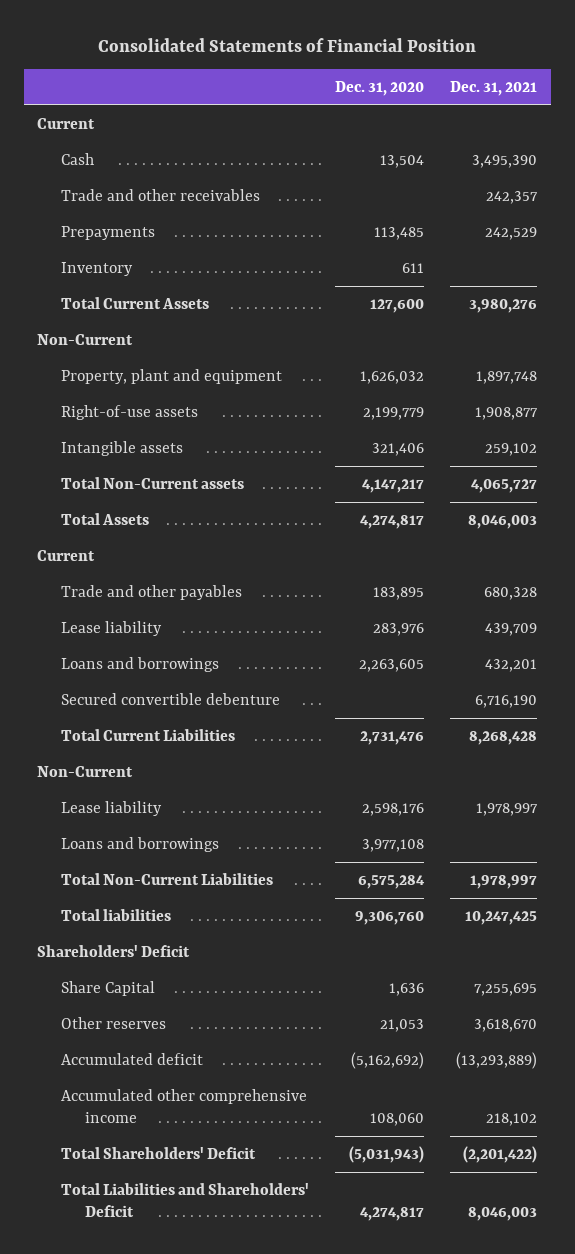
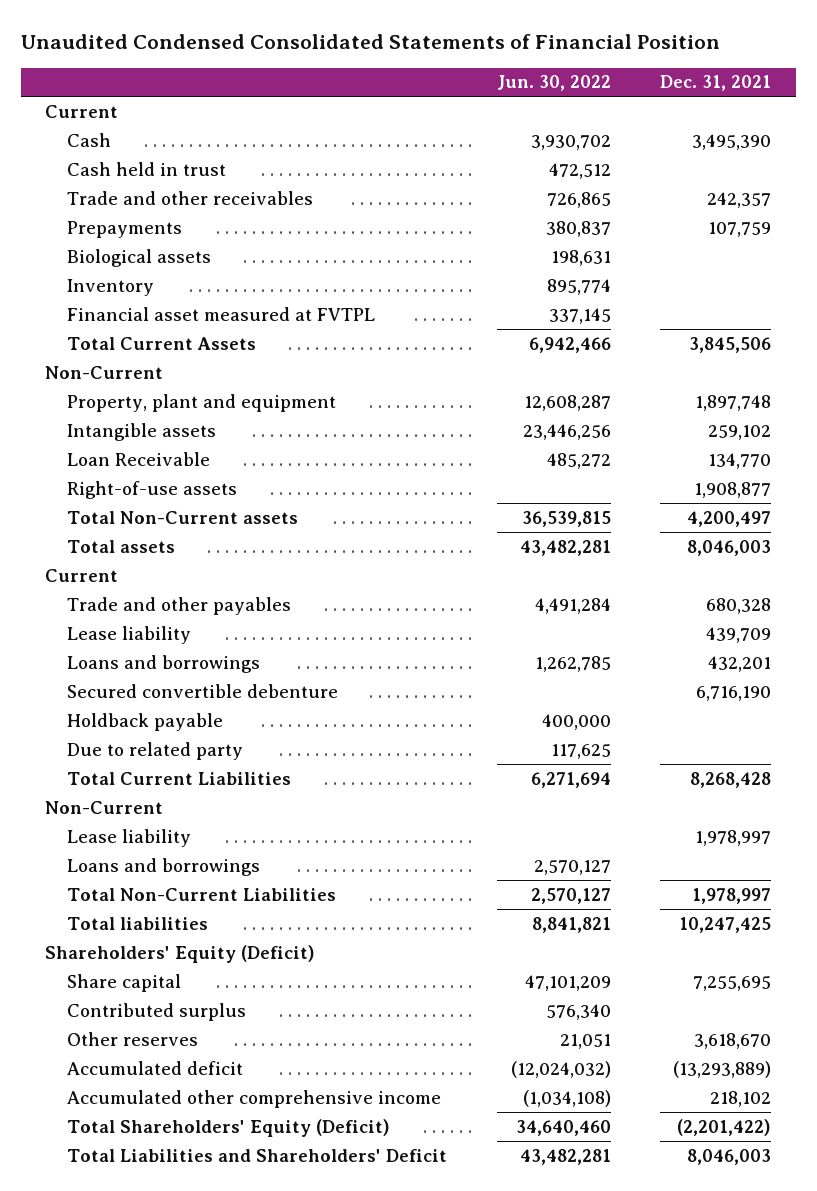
[98,37,477,52] Consolidated Statements of Financial Position -> [20,34,720,50] Unaudited Condensed Consolidated Statements of Financial Position
[335,80,425,96] Dec. 31, 2020 -> none
none -> [496,75,611,92] Jun. 30, 2022
none -> [67,161,227,176] Cash held in trust
[485,226,538,240] 242,529 -> [708,221,772,237] 107,759
none -> [67,248,212,267] Biological assets
none -> [67,306,376,321] Financial asset measured at FVTPL
[469,298,538,313] 3,980,276 -> [689,336,772,353] 3,845,506
none -> [67,451,211,466] Loan Receivable
[61,404,199,420] Right-of-use assets -> [67,480,238,499] Right-of-use assets
[471,478,538,493] 4,065,727 -> [687,510,772,527] 4,200,497
[61,512,150,525] Total Assets -> [67,539,176,553] Total assets
none -> [67,712,224,731] Holdback payable
none -> [67,741,244,760] Due to related party
[37,944,191,957] Shareholders' Deficit -> [45,944,316,963] Shareholders' Equity (Deficit)
[61,980,156,996] Share Capital -> [67,973,182,992] Share capital
none -> [67,1002,247,1021] Contributed surplus
[61,1146,257,1159] Total Shareholders' Deficit -> [67,1118,391,1137] Total Shareholders' Equity (Deficit)

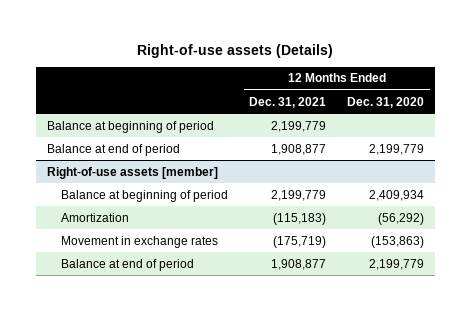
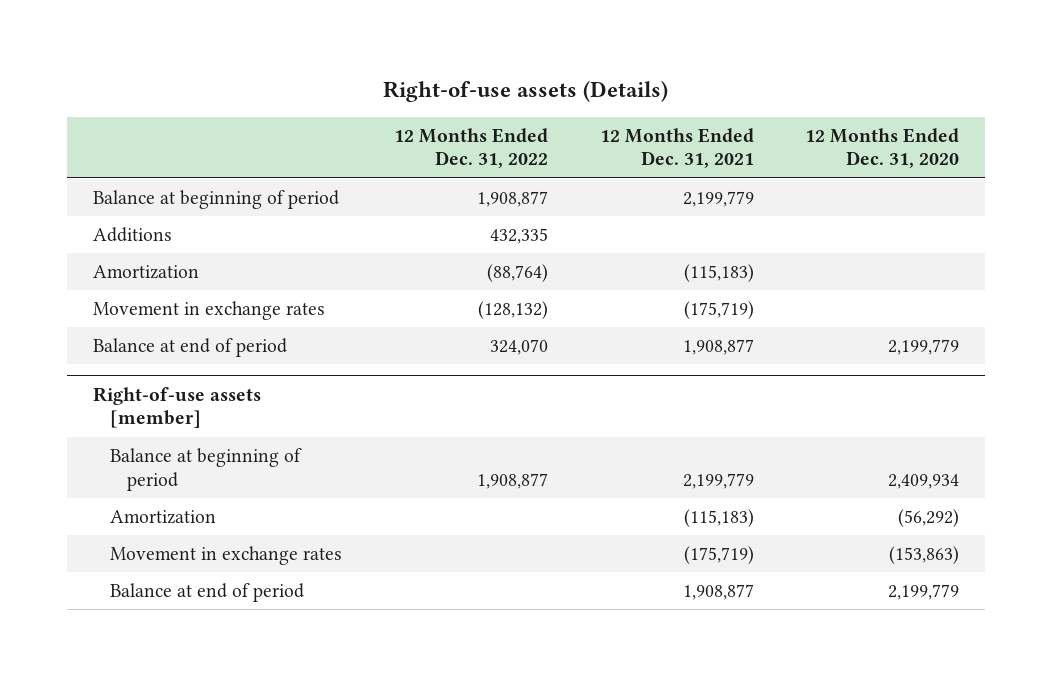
none -> [393,127,548,169] 12 Months Ended Dec. 31, 2022
none -> [93,227,173,243] Additions
none -> [93,265,200,280] Amortization
none -> [93,301,326,321] Movement in exchange rates

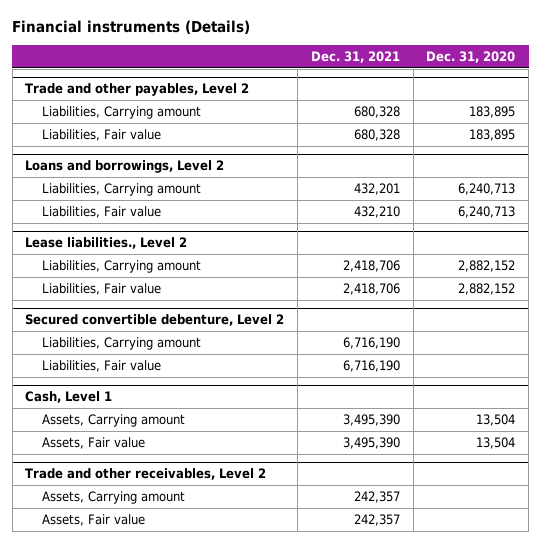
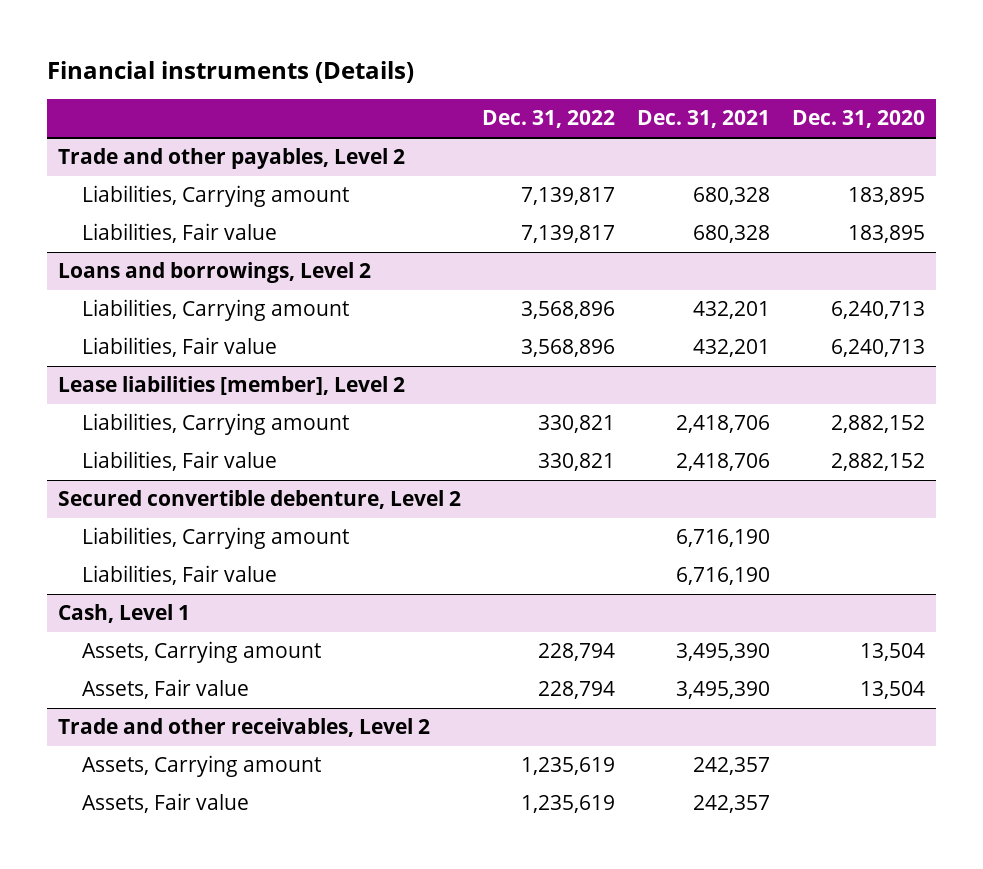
none -> [482,110,616,129] Dec. 31, 2022
[353,206,400,219] 432,210 -> [693,339,771,358] 432,201
[25,237,188,250] Lease liabilities., Level 2 -> [57,376,405,396] Lease liabilities [member], Level 2

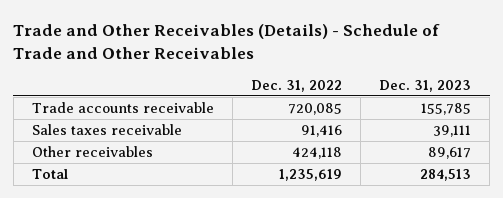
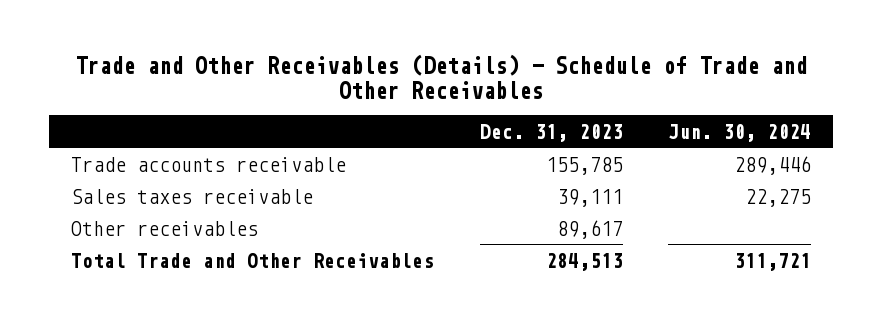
[251,79,343,92] Dec. 31, 2022 -> none
none -> [667,123,811,142] Jun. 30, 2024
[31,169,68,180] Total -> [71,252,435,268] Total Trade and Other Receivables

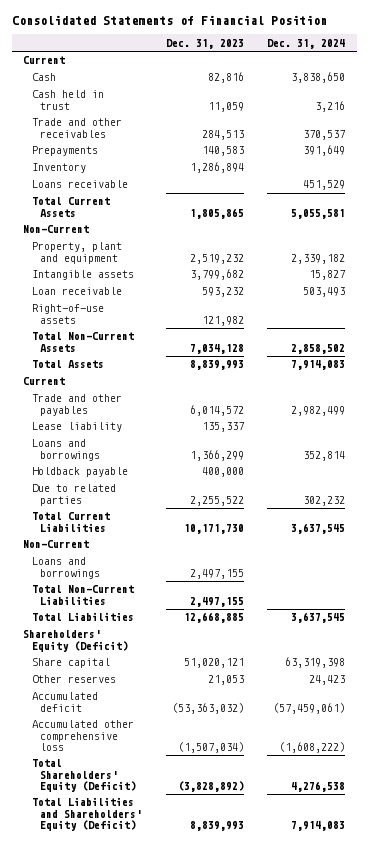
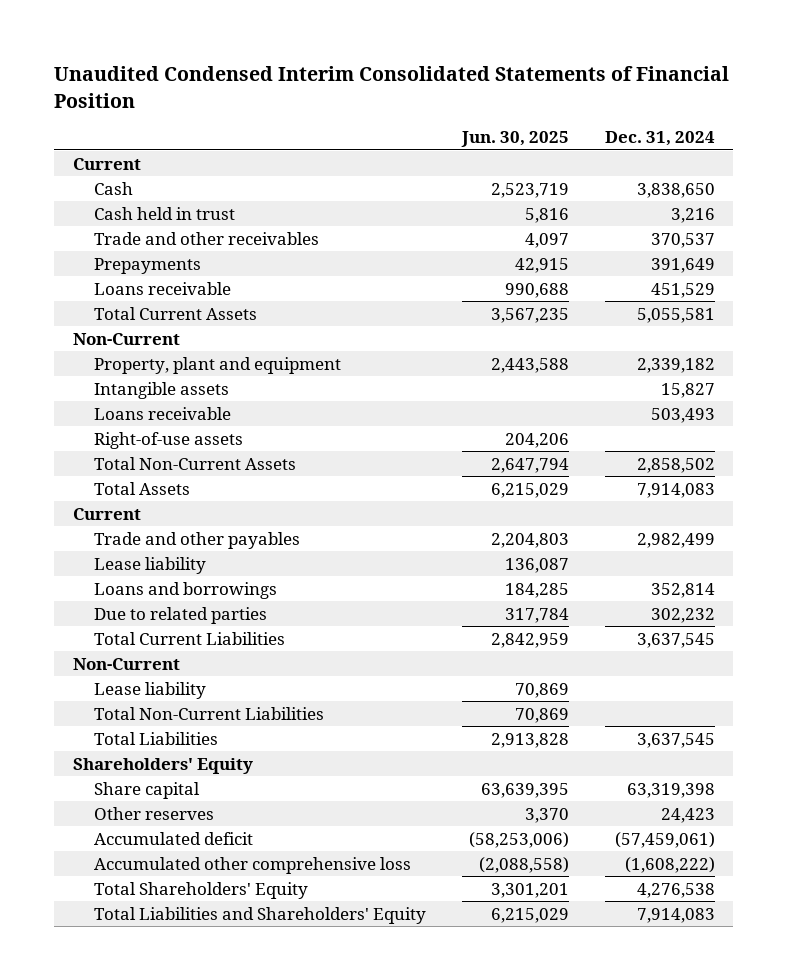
[11,15,327,26] Consolidated Statements of Financial Position -> [54,66,730,108] Unaudited Condensed Interim Consolidated Statements of Financial Position
[165,38,244,49] Dec. 31, 2023 -> none
none -> [461,131,570,148] Jun. 30, 2025
[31,163,86,174] Inventory -> none
[31,287,122,296] Loan receivable -> [93,406,231,420] Loans receivable
[31,467,128,478] Holdback payable -> none
[31,557,101,579] Loans and borrowings -> none
none -> [93,681,206,699] Lease liability
[23,630,128,652] Shareholders' Equity (Deficit) -> [72,757,253,774] Shareholders' Equity
[31,759,137,793] Total Shareholders' Equity (Deficit) -> [93,881,308,899] Total Shareholders' Equity
[31,797,143,832] Total Liabilities and Shareholders' Equity (Deficit) -> [93,906,426,924] Total Liabilities and Shareholders' Equity

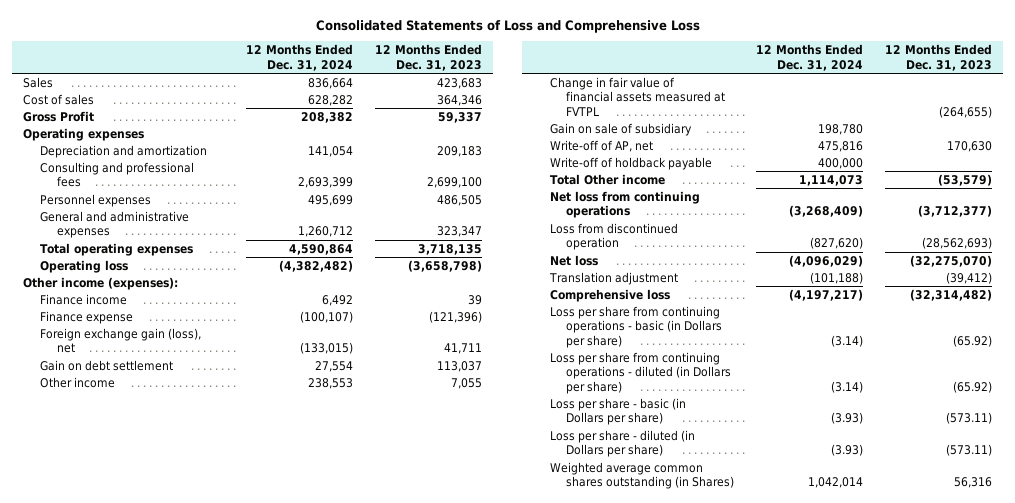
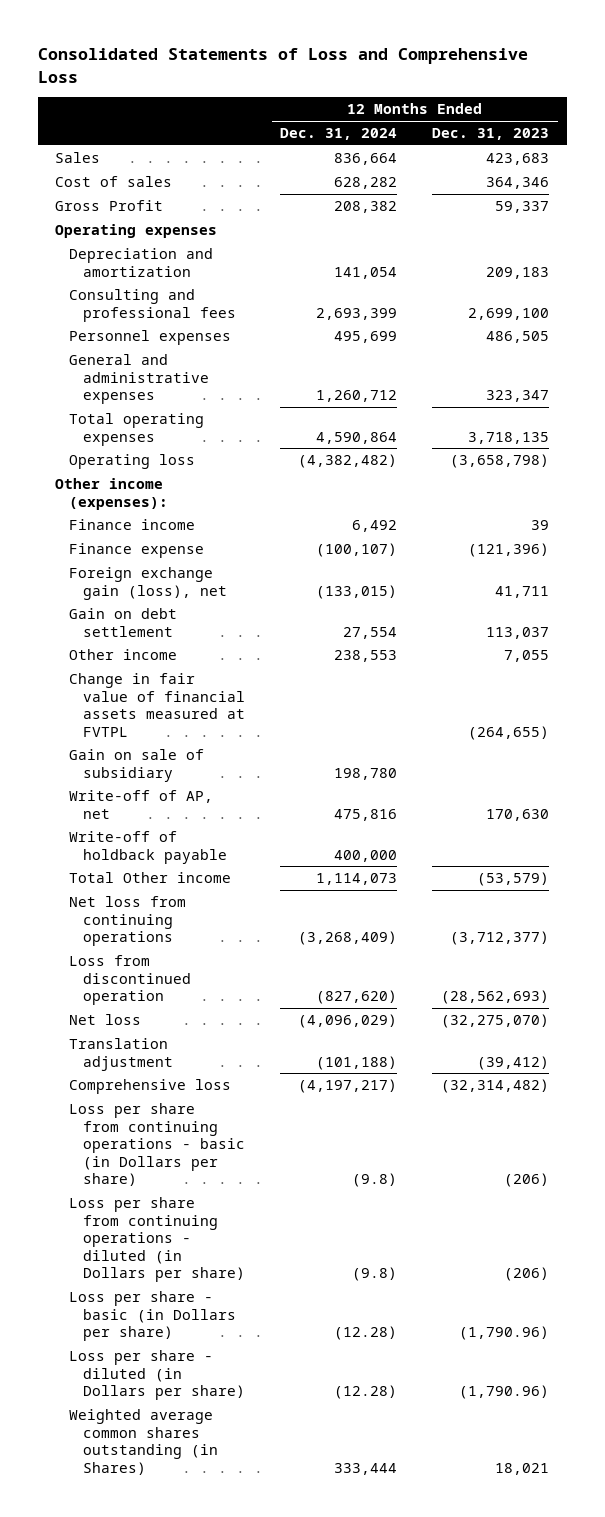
[831,334,864,347] (3.14) -> [352,1173,398,1188] (9.8)
[953,334,993,347] (65.92) -> [504,1173,550,1188] (206)
[831,380,864,393] (3.14) -> [352,1267,398,1282] (9.8)
[953,380,993,393] (65.92) -> [504,1267,550,1282] (206)
[831,412,864,425] (3.93) -> [334,1326,398,1341] (12.28)
[946,412,993,425] (573.11) -> [459,1326,550,1341] (1,790.96)
[831,444,864,457] (3.93) -> [334,1385,398,1400] (12.28)
[946,444,993,457] (573.11) -> [459,1385,550,1400] (1,790.96)
[808,477,864,489] 1,042,014 -> [334,1462,398,1475] 333,444
[954,477,993,489] 56,316 -> [495,1462,550,1475] 18,021

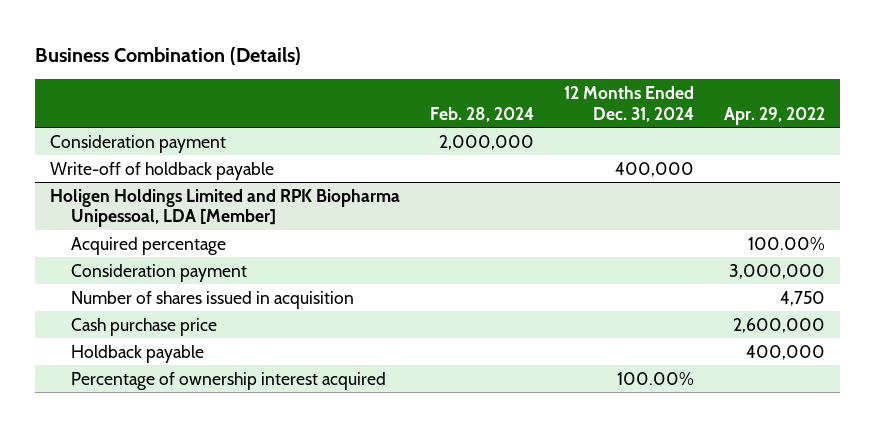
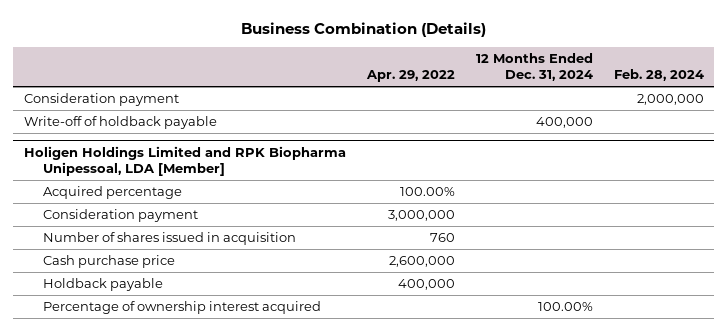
[780,290,826,306] 4,750 -> [429,233,455,243] 760

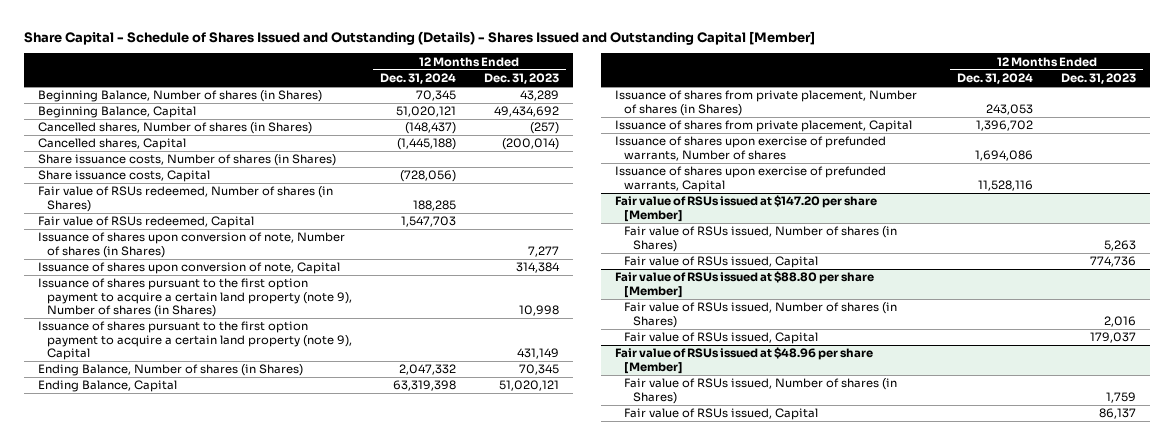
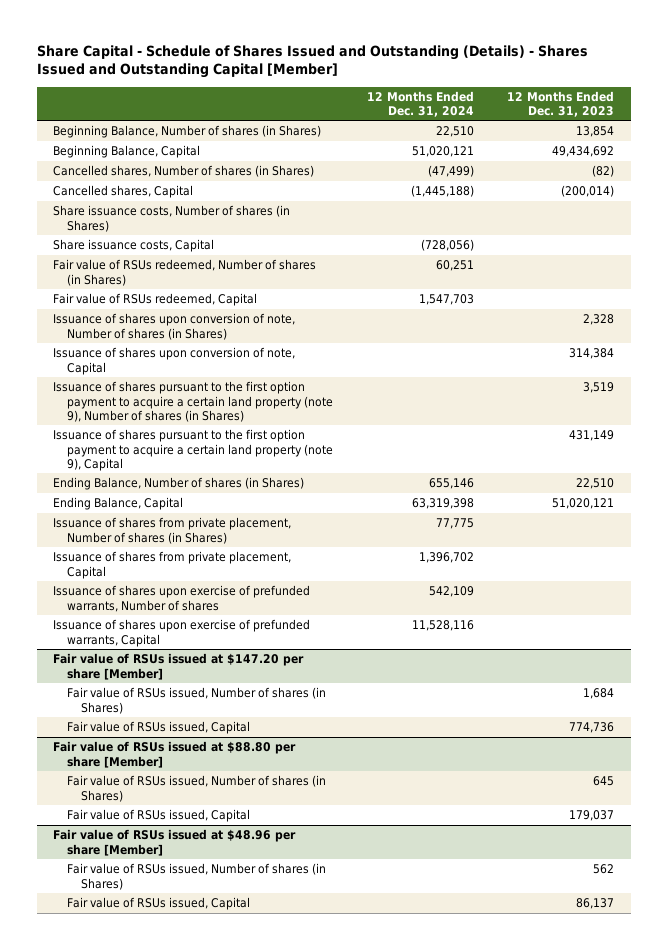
[416,90,457,102] 70,345 -> [435,126,474,138] 22,510
[519,90,559,102] 43,289 -> [576,126,615,138] 13,854
[405,122,457,135] (148,437) -> [427,165,474,178] (47,499)
[529,122,559,135] (257) -> [592,165,615,178] (82)
[413,199,457,211] 188,285 -> [435,260,474,272] 60,251
[527,245,559,257] 7,277 -> [583,314,615,326] 2,328
[518,304,559,316] 10,998 -> [583,382,615,394] 3,519
[399,364,457,376] 2,047,332 -> [428,478,474,490] 655,146
[518,364,559,376] 70,345 -> [576,478,615,490] 22,510
[986,103,1034,115] 243,053 -> [435,518,474,530] 77,775
[975,149,1034,161] 1,694,086 -> [428,586,474,598] 542,109
[1104,239,1137,251] 5,263 -> [583,688,615,700] 1,684
[1104,315,1137,327] 2,016 -> [593,776,615,787] 645
[1106,391,1137,403] 1,759 -> [593,864,615,875] 562

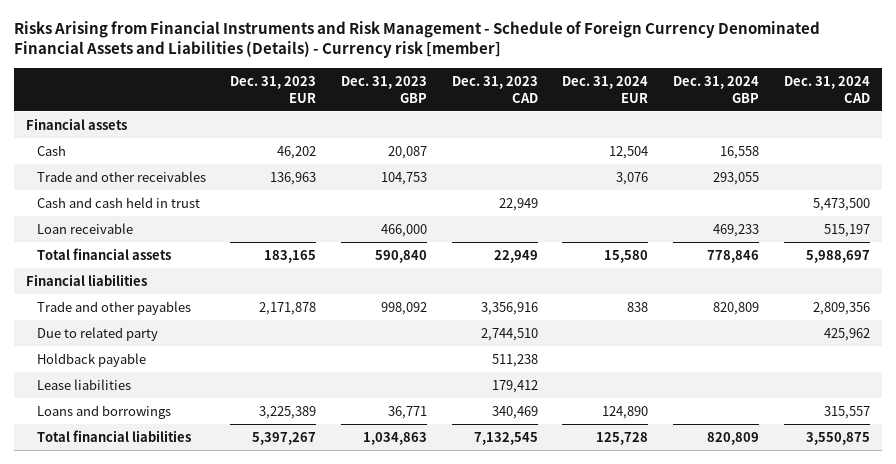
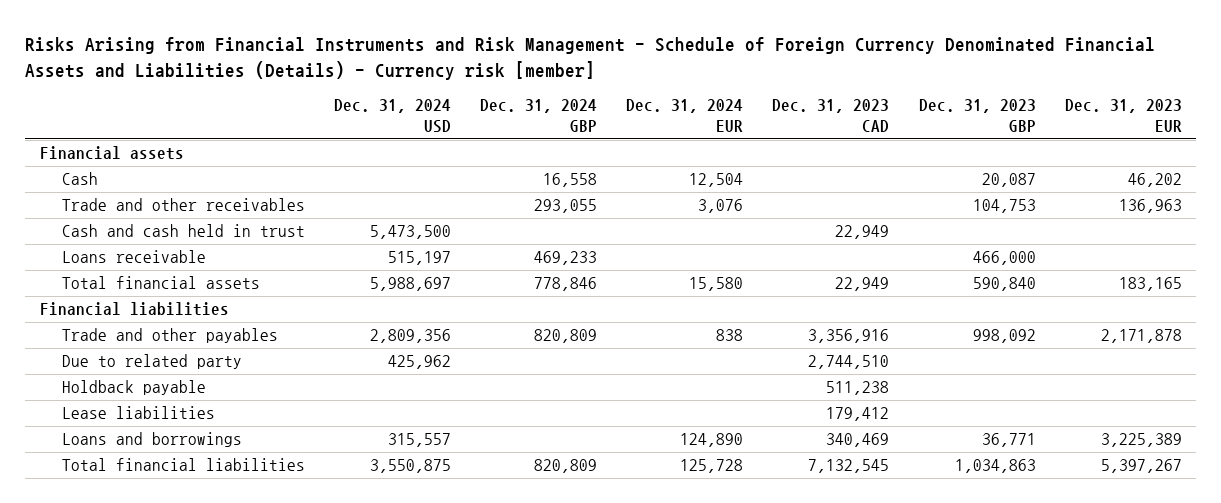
[783,75,870,103] Dec. 31, 2024 CAD -> none
none -> [334,99,452,133] Dec. 31, 2024 USD
[36,222,133,234] Loan receivable -> [62,250,207,264] Loans receivable

